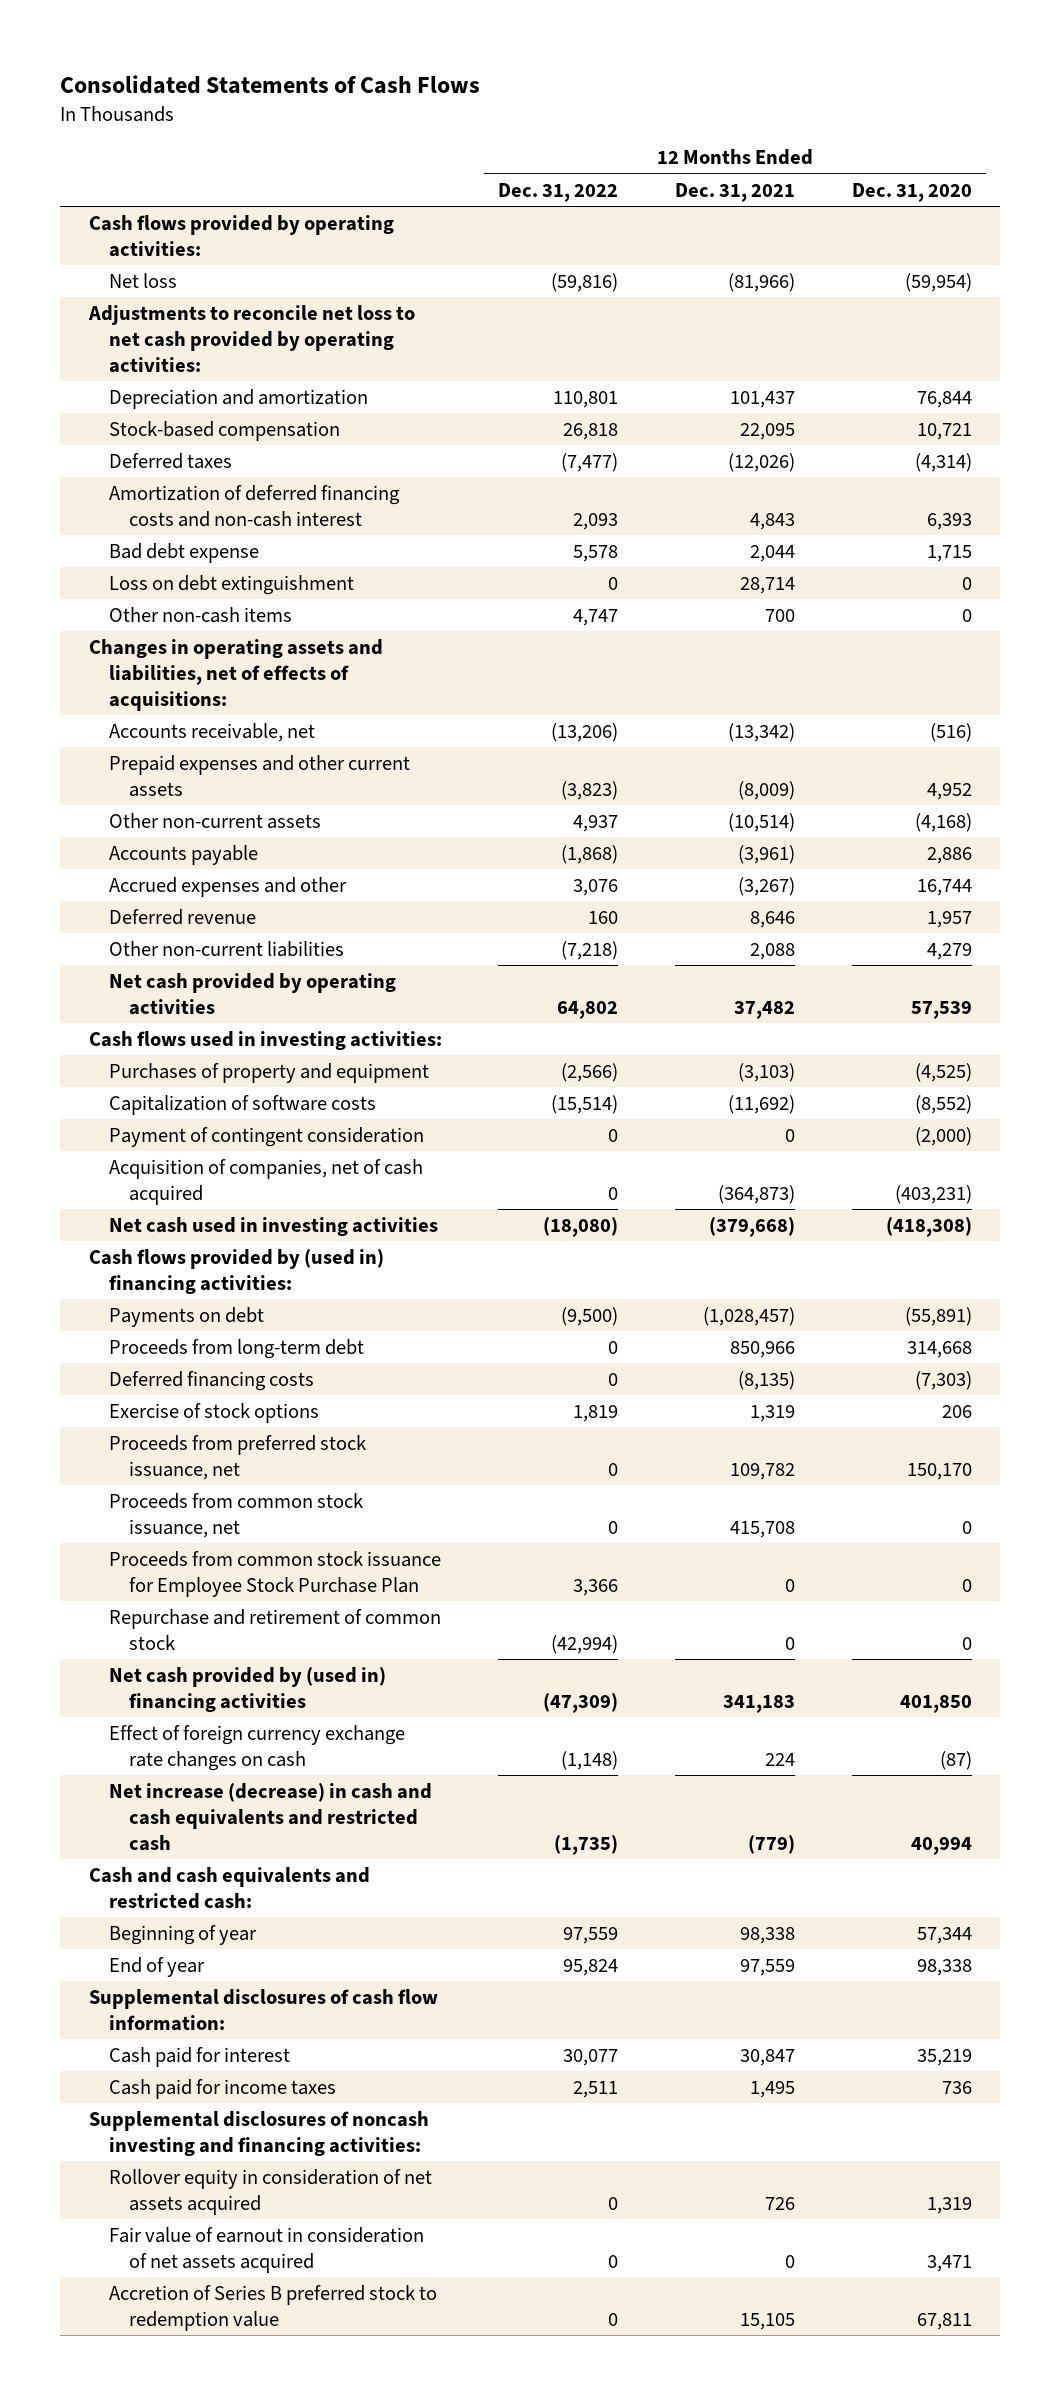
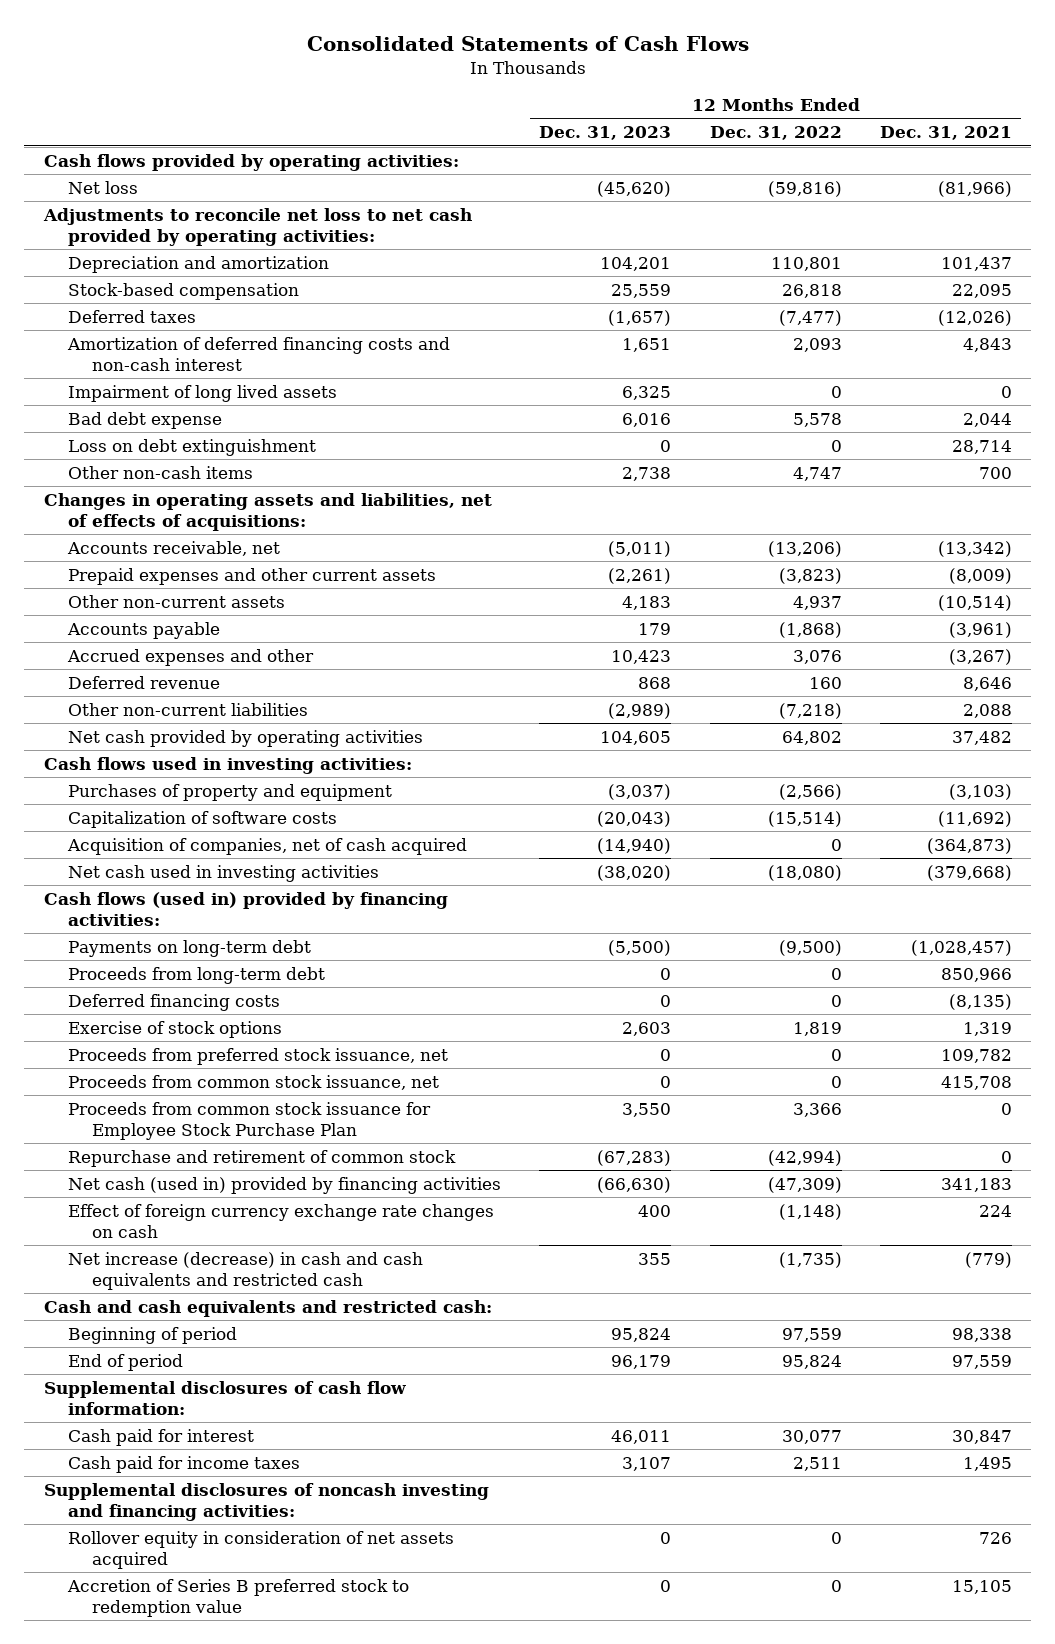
[851,182,972,202] Dec. 31, 2020 -> none
none -> [539,126,672,141] Dec. 31, 2023
none -> [68,384,338,402] Impairment of long lived assets
[108,1127,424,1148] Payment of contingent consideration -> none
[88,1249,384,1294] Cash flows provided by (used in) financing activities: -> [43,891,448,927] Cash flows (used in) provided by financing activities:
[108,1307,264,1328] Payments on debt -> [68,939,312,957] Payments on long-term debt
[108,1667,386,1712] Net cash provided by (used in) financing activities -> [68,1176,502,1194] Net cash (used in) provided by financing activities
[108,1925,257,1946] Beginning of year -> [68,1326,238,1344] Beginning of period
[108,1957,205,1978] End of year -> [68,1353,184,1371] End of period
[108,2227,424,2273] Fair value of earnout in consideration of net assets acquired -> none

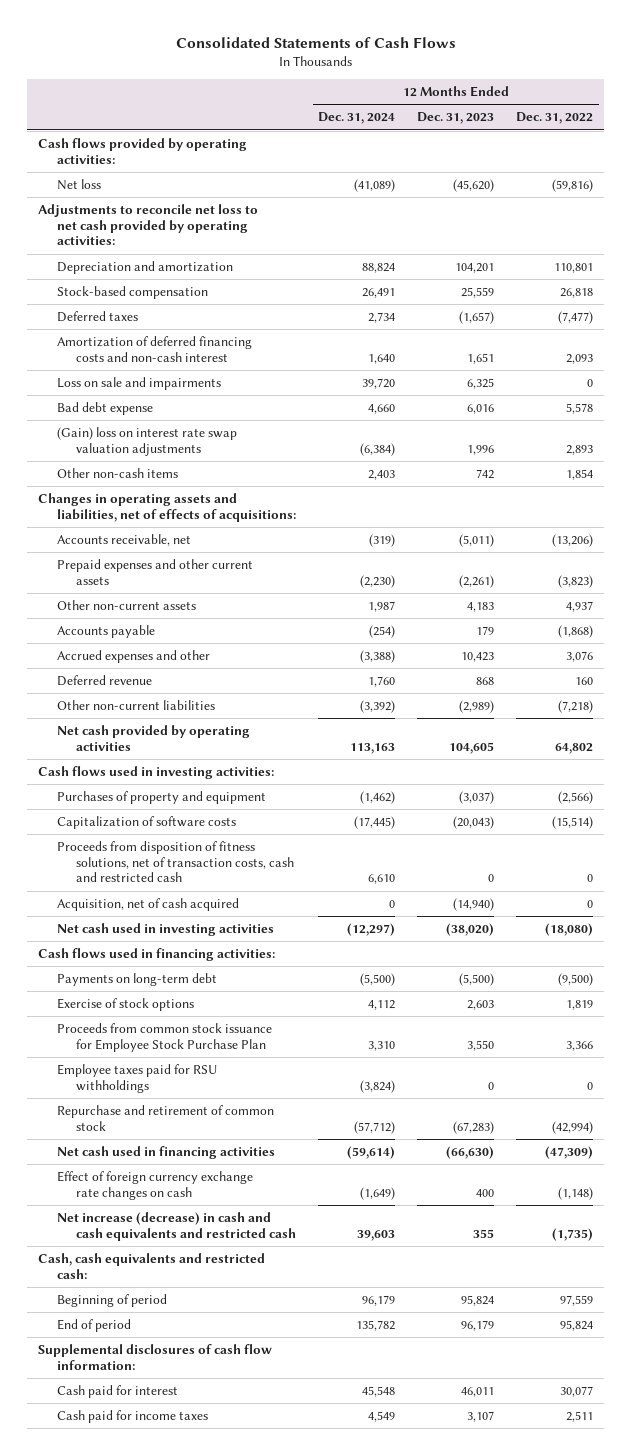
[879,126,1012,141] Dec. 31, 2021 -> none
none -> [318,112,396,125] Dec. 31, 2024
[68,384,338,402] Impairment of long lived assets -> [57,376,222,390] Loss on sale and impairments
[68,438,317,456] Loss on debt extinguishment -> none
none -> [57,426,238,456] (Gain) loss on interest rate swap valuation adjustments
[622,466,672,481] 2,738 -> [476,468,495,479] 742
[792,466,842,481] 4,747 -> [566,468,594,480] 1,854
none -> [57,840,295,883] Proceeds from disposition of fitness solutions, net of transaction costs, cash and restricted cash
[67,837,468,855] Acquisition of companies, net of cash acquired -> [57,897,240,911] Acquisition, net of cash acquired
[43,891,448,927] Cash flows (used in) provided by financing activities: -> [38,947,276,961] Cash flows used in financing activities:
[68,966,326,984] Proceeds from long-term debt -> none
[68,993,281,1011] Deferred financing costs -> none
[68,1047,449,1065] Proceeds from preferred stock issuance, net -> none
[68,1074,440,1090] Proceeds from common stock issuance, net -> none
none -> [57,1063,218,1093] Employee taxes paid for RSU withholdings
[68,1176,502,1194] Net cash (used in) provided by financing activities -> [57,1145,276,1159] Net cash used in financing activities
[43,1299,492,1317] Cash and cash equivalents and restricted cash: -> [38,1252,266,1279] Cash, cash equivalents and restricted cash:
[43,1482,489,1522] Supplemental disclosures of noncash investing and financing activities: -> none
[68,1530,455,1570] Rollover equity in consideration of net assets acquired -> none
[67,1578,410,1618] Accretion of Series B preferred stock to redemption value -> none

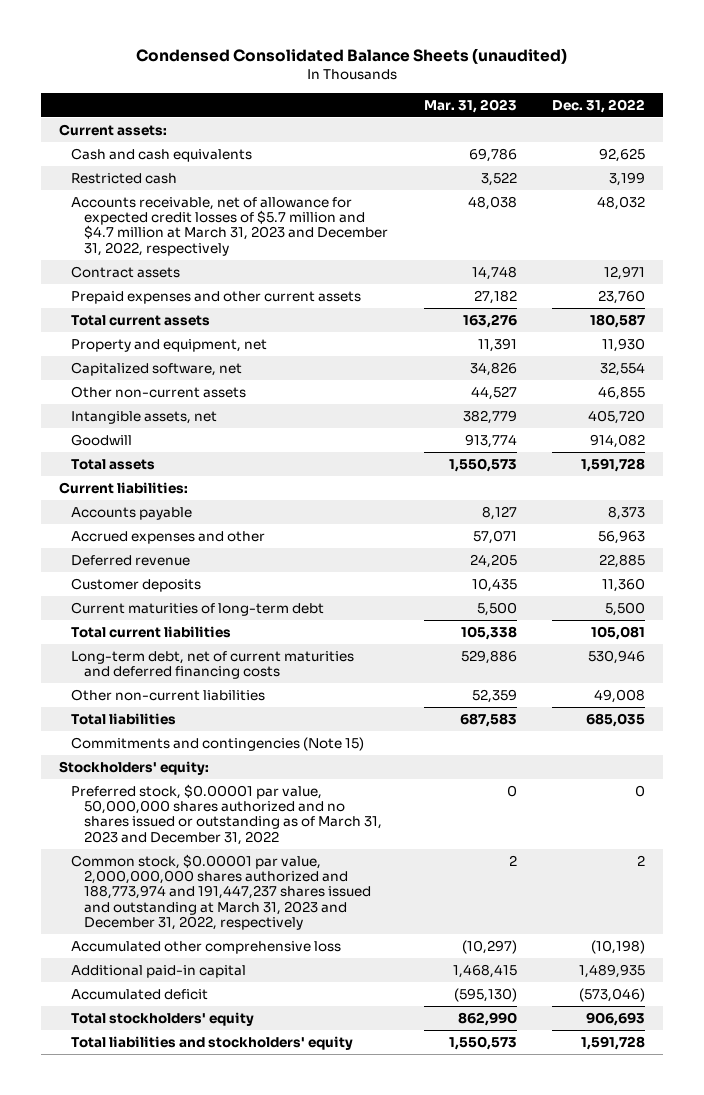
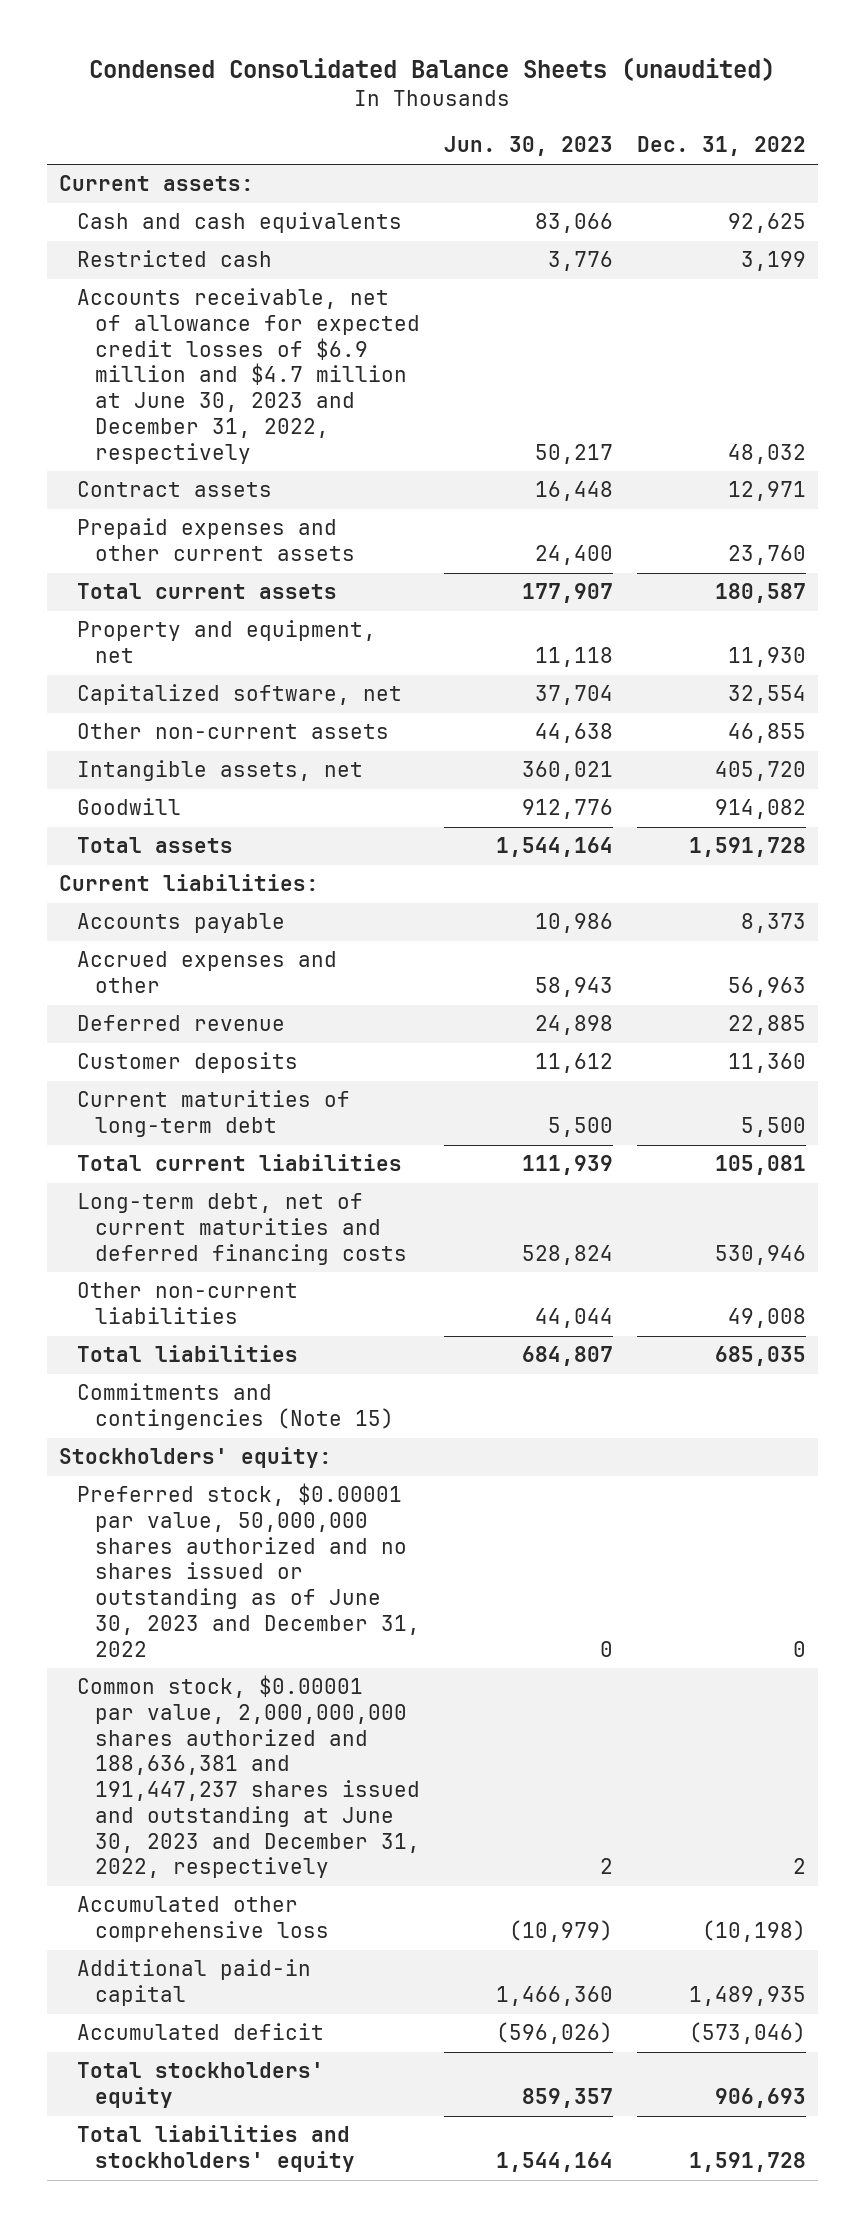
[423,98,517,113] Mar. 31, 2023 -> none
none -> [443,136,613,157] Jun. 30, 2023
[71,196,389,256] Accounts receivable, net of allowance for expected credit losses of $5.7 million and $4.7 million at March 31, 2023 and December 31, 2022, respectively -> [76,288,420,464] Accounts receivable, net of allowance for expected credit losses of $6.9 million and $4.7 million at June 30, 2023 and December 31, 2022, respectively
[71,783,383,845] Preferred stock, $0.00001 par value, 50,000,000 shares authorized and no shares issued or outstanding as of March 31, 2023 and December 31, 2022 -> [76,1483,420,1657] Preferred stock, $0.00001 par value, 50,000,000 shares authorized and no shares issued or outstanding as of June 30, 2023 and December 31, 2022
[71,853,372,931] Common stock, $0.00001 par value, 2,000,000,000 shares authorized and 188,773,974 and 191,447,237 shares issued and outstanding at March 31, 2023 and December 31, 2022, respectively -> [76,1675,420,1879] Common stock, $0.00001 par value, 2,000,000,000 shares authorized and 188,636,381 and 191,447,237 shares issued and outstanding at June 30, 2023 and December 31, 2022, respectively

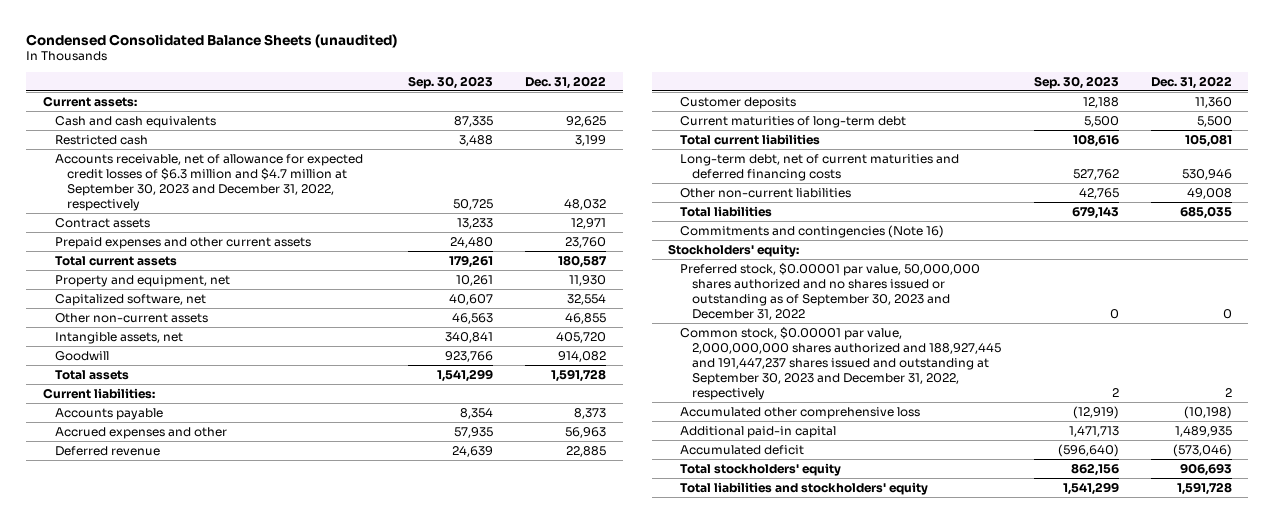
[443,136,613,157] Jun. 30, 2023 -> none
none -> [408,75,494,89] Sep. 30, 2023
[76,288,420,464] Accounts receivable, net of allowance for expected credit losses of $6.9 million and $4.7 million at June 30, 2023 and December 31, 2022, respectively -> [54,153,363,212] Accounts receivable, net of allowance for expected credit losses of $6.3 million and $4.7 million at September 30, 2023 and December 31, 2022, respectively
[76,1383,394,1431] Commitments and contingencies (Note 15) -> [680,224,945,238] Commitments and contingencies (Note 16)
[76,1483,420,1657] Preferred stock, $0.00001 par value, 50,000,000 shares authorized and no shares issued or outstanding as of June 30, 2023 and December 31, 2022 -> [680,262,981,321] Preferred stock, $0.00001 par value, 50,000,000 shares authorized and no shares issued or outstanding as of September 30, 2023 and December 31, 2022
[76,1675,420,1879] Common stock, $0.00001 par value, 2,000,000,000 shares authorized and 188,636,381 and 191,447,237 shares issued and outstanding at June 30, 2023 and December 31, 2022, respectively -> [680,326,1002,401] Common stock, $0.00001 par value, 2,000,000,000 shares authorized and 188,927,445 and 191,447,237 shares issued and outstanding at September 30, 2023 and December 31, 2022, respectively

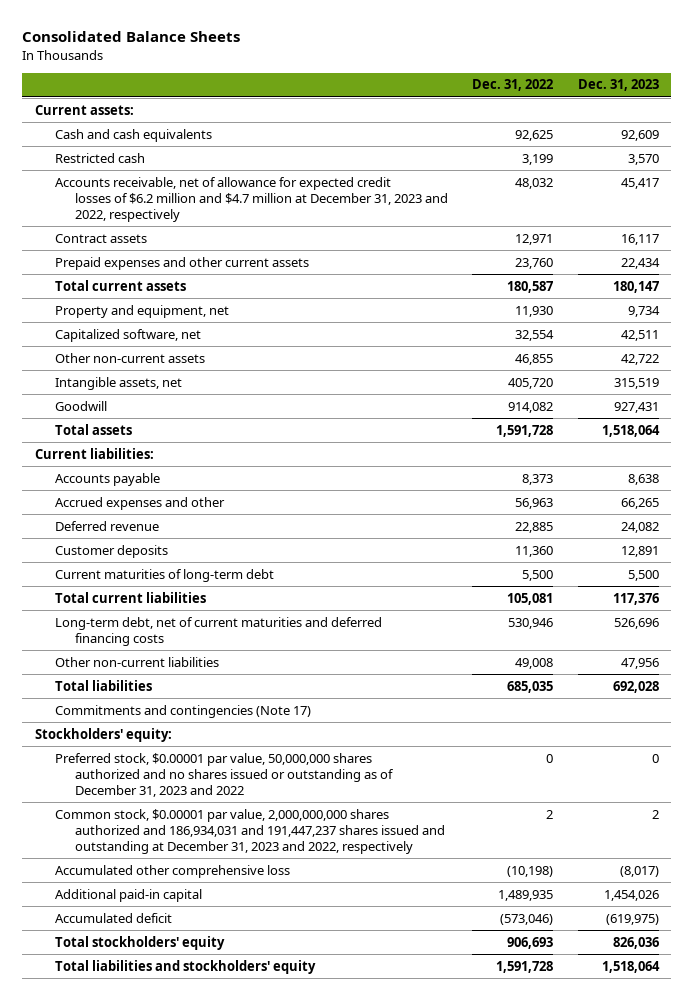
[26,33,398,48] Condensed Consolidated Balance Sheets (unaudited) -> [22,31,241,43] Consolidated Balance Sheets
[408,75,494,89] Sep. 30, 2023 -> none
none -> [577,79,659,92] Dec. 31, 2023
[54,153,363,212] Accounts receivable, net of allowance for expected credit losses of $6.3 million and $4.7 million at September 30, 2023 and December 31, 2022, respectively -> [54,176,448,223] Accounts receivable, net of allowance for expected credit losses of $6.2 million and $4.7 million at December 31, 2023 and 2022, respectively
[680,224,945,238] Commitments and contingencies (Note 16) -> [54,704,311,718] Commitments and contingencies (Note 17)
[680,262,981,321] Preferred stock, $0.00001 par value, 50,000,000 shares authorized and no shares issued or outstanding as of September 30, 2023 and December 31, 2022 -> [54,752,394,798] Preferred stock, $0.00001 par value, 50,000,000 shares authorized and no shares issued or outstanding as of December 31, 2023 and 2022
[680,326,1002,401] Common stock, $0.00001 par value, 2,000,000,000 shares authorized and 188,927,445 and 191,447,237 shares issued and outstanding at September 30, 2023 and December 31, 2022, respectively -> [54,808,445,855] Common stock, $0.00001 par value, 2,000,000,000 shares authorized and 186,934,031 and 191,447,237 shares issued and outstanding at December 31, 2023 and 2022, respectively

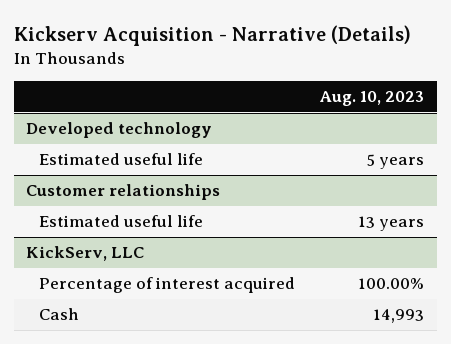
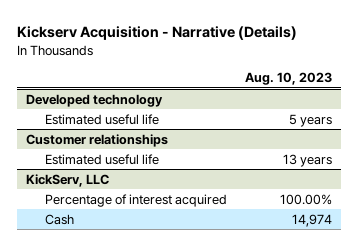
[373,309,425,324] 14,993 -> [292,213,333,227] 14,974

